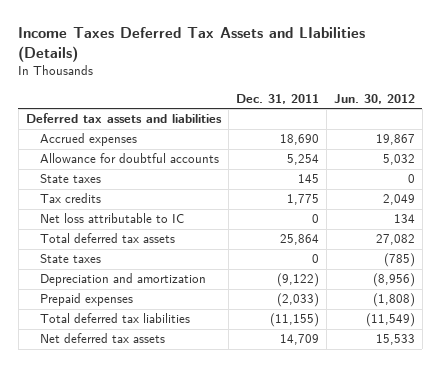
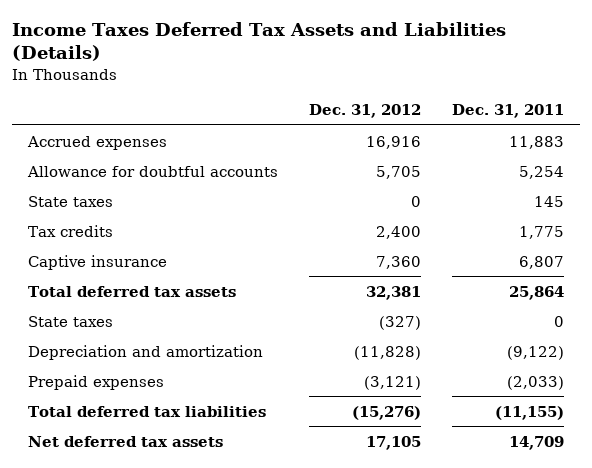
[18,27,366,63] Income Taxes Deferred Tax Assets and LIabilities (Details) -> [12,21,507,62] Income Taxes Deferred Tax Assets and Liabilities (Details)
[333,93,415,104] Jun. 30, 2012 -> none
none -> [309,104,422,119] Dec. 31, 2012
[25,113,222,124] Deferred tax assets and liabilities -> none
[279,134,319,146] 18,690 -> [509,135,565,149] 11,883
[40,213,185,224] Net loss attributable to IC -> none
none -> [28,254,168,270] Captive insurance

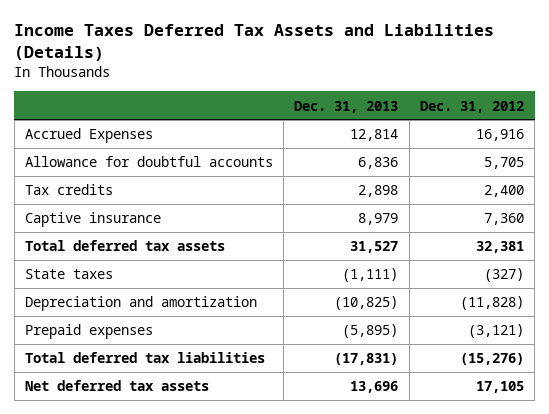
[452,104,565,119] Dec. 31, 2011 -> none
none -> [294,100,399,113] Dec. 31, 2013
[27,135,168,150] Accrued expenses -> [24,128,153,144] Accrued Expenses
[28,195,114,207] State taxes -> none

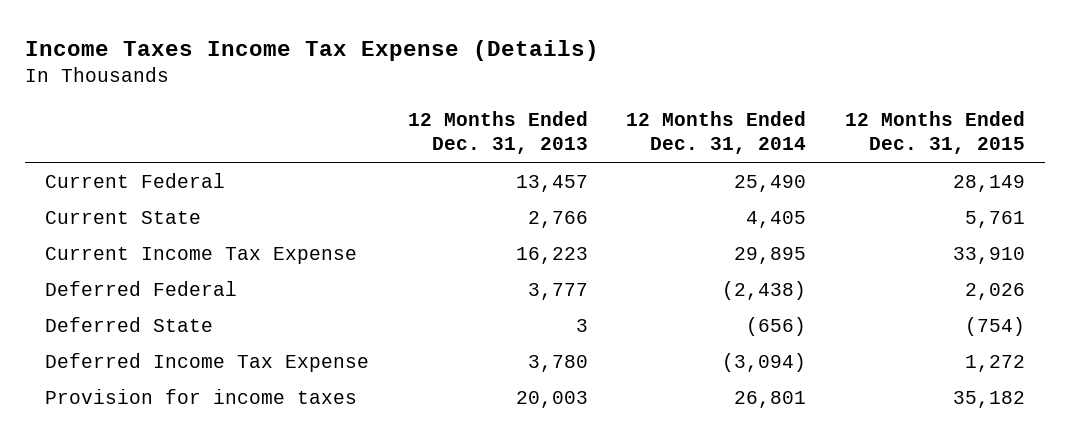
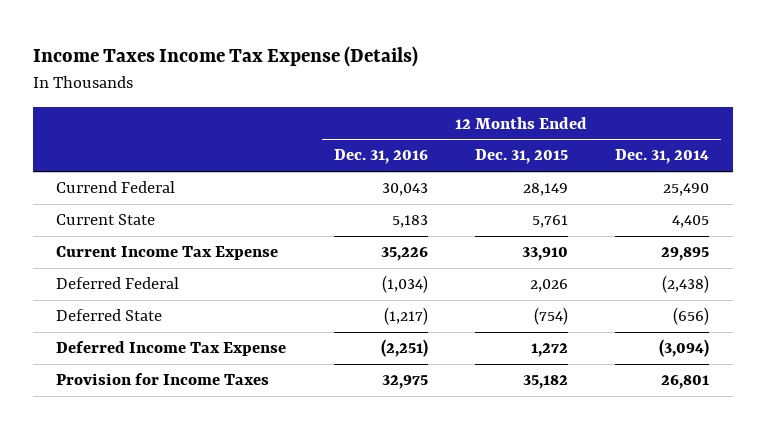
[407,111,588,155] 12 Months Ended Dec. 31, 2013 -> none
none -> [333,149,428,165] Dec. 31, 2016
[44,172,225,188] Current Federal -> [56,181,176,194] Currend Federal
[44,388,357,404] Provision for income taxes -> [56,373,270,386] Provision for Income Taxes

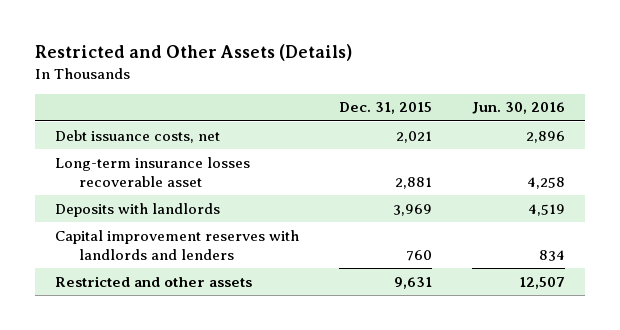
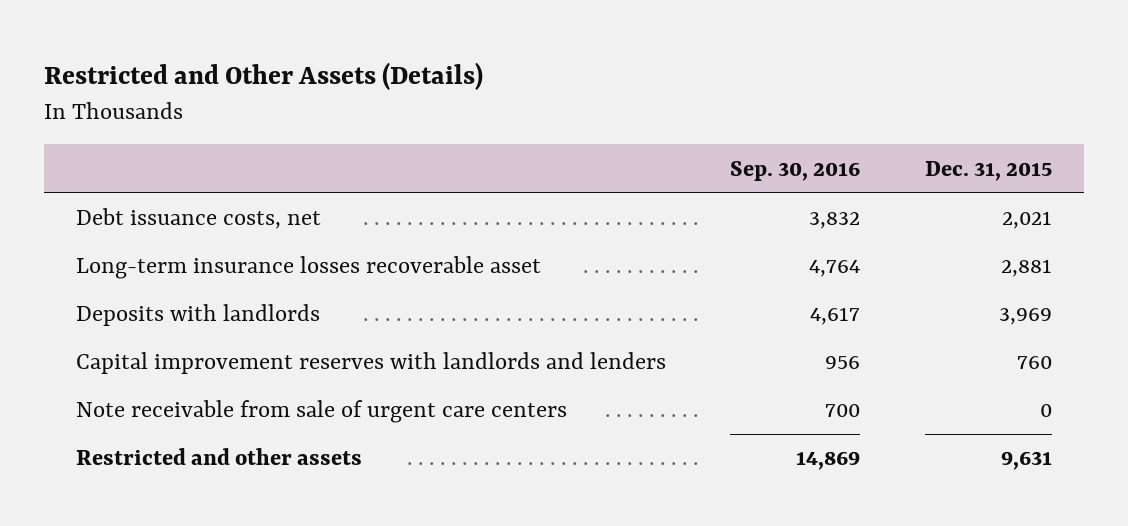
[471,102,565,115] Jun. 30, 2016 -> none
none -> [730,160,861,181] Sep. 30, 2016
none -> [76,400,568,424] Note receivable from sale of urgent care centers

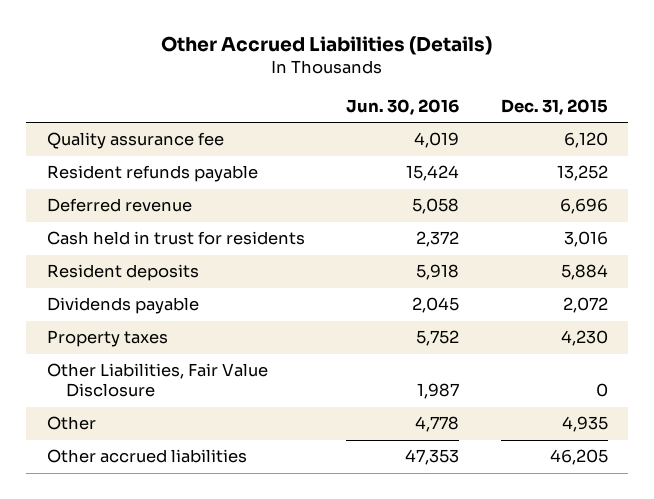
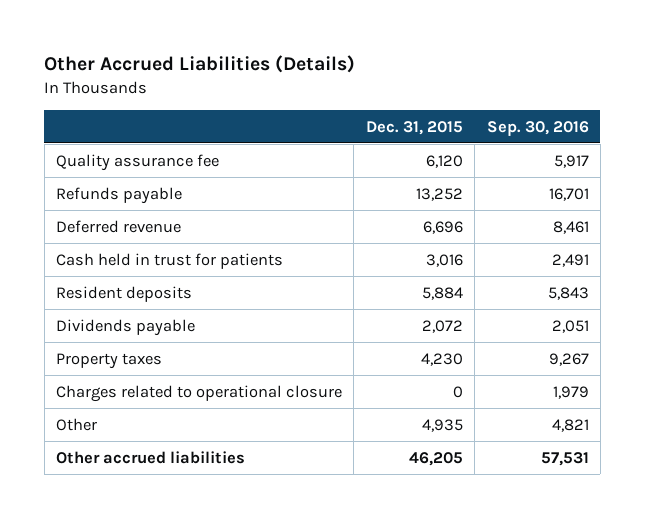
[346,99,460,116] Jun. 30, 2016 -> none
none -> [486,120,589,136] Sep. 30, 2016
[46,165,258,183] Resident refunds payable -> [56,186,183,204] Refunds payable
[46,231,305,246] Cash held in trust for residents -> [56,252,284,269] Cash held in trust for patients
[46,363,268,398] Other Liabilities, Fair Value Disclosure -> [56,384,343,402] Charges related to operational closure

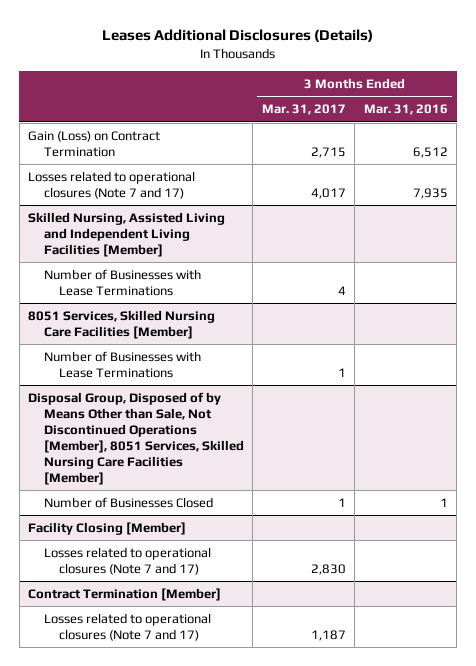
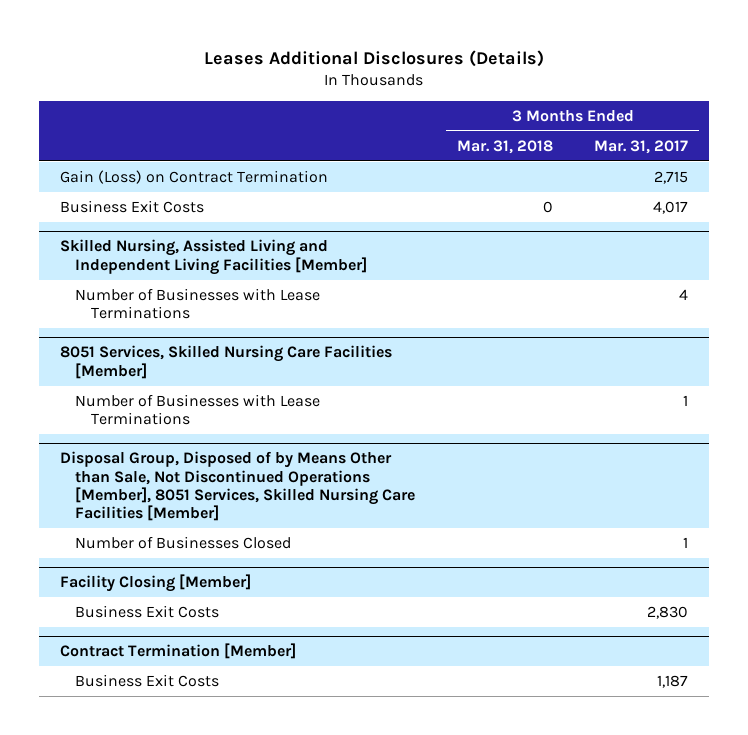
[363,104,448,116] Mar. 31, 2016 -> none
none -> [456,139,553,154] Mar. 31, 2018
[28,170,196,199] Losses related to operational closures (Note 7 and 17) -> [59,200,204,214] Business Exit Costs
[43,546,211,575] Losses related to operational closures (Note 7 and 17) -> [75,605,220,619] Business Exit Costs
[43,612,211,641] Losses related to operational closures (Note 7 and 17) -> [75,674,220,688] Business Exit Costs

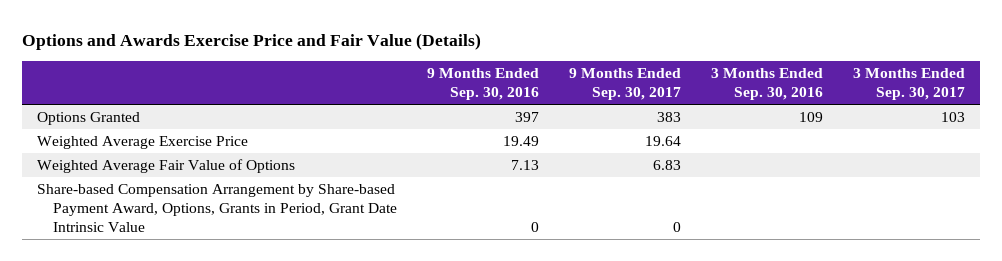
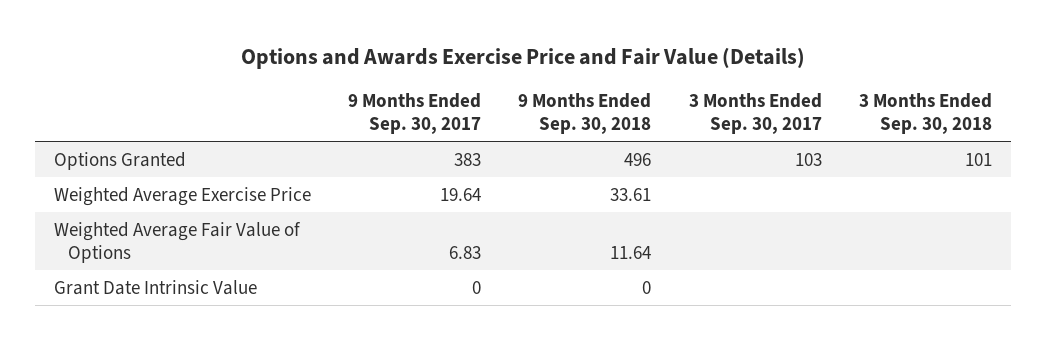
[427,68,540,100] 9 Months Ended Sep. 30, 2016 -> none
[711,68,824,100] 3 Months Ended Sep. 30, 2016 -> none
none -> [518,93,652,135] 9 Months Ended Sep. 30, 2018
none -> [859,93,993,135] 3 Months Ended Sep. 30, 2018
[36,184,398,232] Share-based Compensation Arrangement by Share-based Payment Award, Options, Grants in Period, Grant Date Intrinsic Value -> [53,279,257,295] Grant Date Intrinsic Value

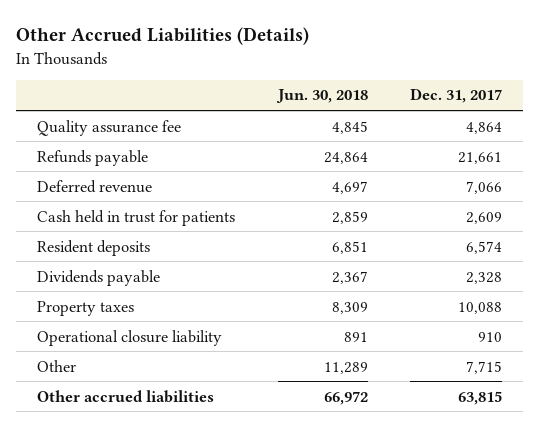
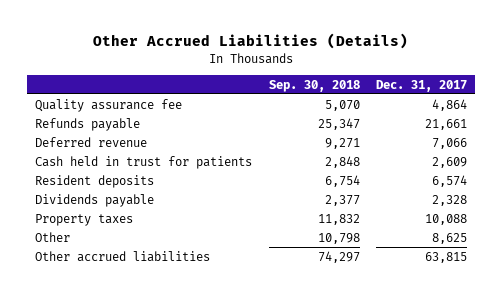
[275,89,368,104] Jun. 30, 2018 -> none
none -> [268,79,360,92] Sep. 30, 2018
[37,329,223,346] Operational closure liability -> none
[466,360,503,374] 7,715 -> [431,232,467,244] 8,625

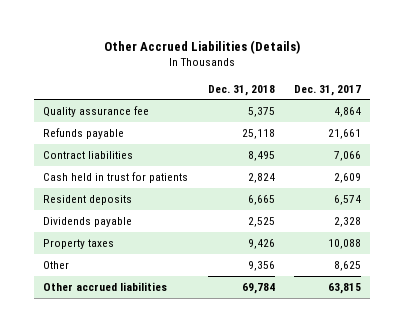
[268,79,360,92] Sep. 30, 2018 -> none
none -> [207,84,275,96] Dec. 31, 2018
[35,136,148,147] Deferred revenue -> [43,150,134,159] Contract liabilities

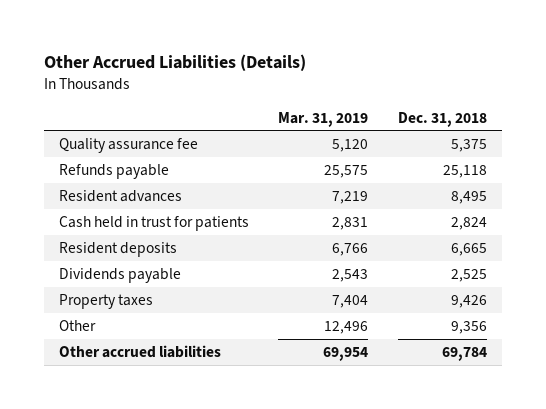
[293,84,361,96] Dec. 31, 2017 -> none
none -> [278,111,369,127] Mar. 31, 2019
[43,150,134,159] Contract liabilities -> [58,189,182,202] Resident advances

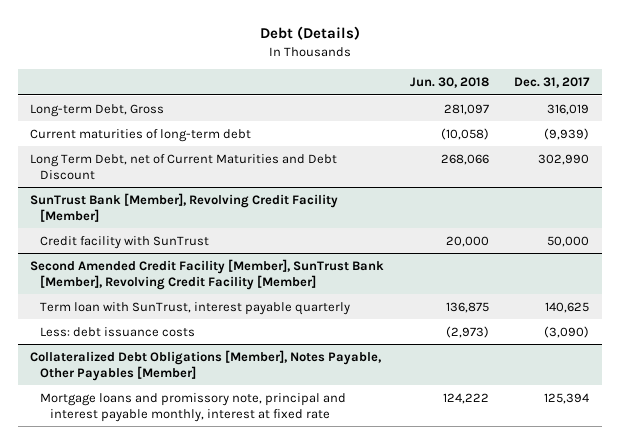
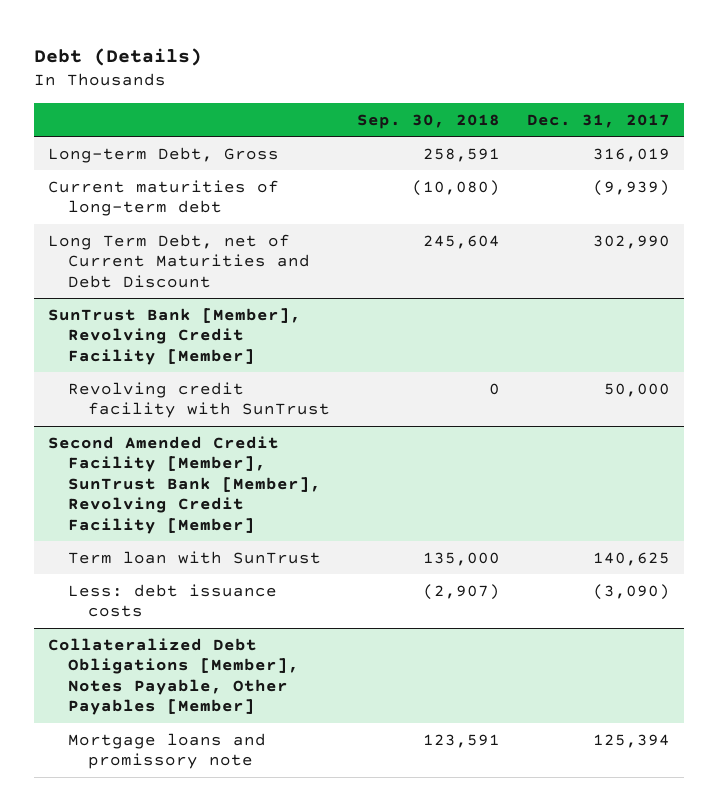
[409,77,489,89] Jun. 30, 2018 -> none
none -> [357,113,501,129] Sep. 30, 2018
[40,235,210,249] Credit facility with SunTrust -> [67,381,330,419] Revolving credit facility with SunTrust
[40,301,351,315] Term loan with SunTrust, interest payable quarterly -> [67,550,321,564] Term loan with SunTrust
[40,392,347,422] Mortgage loans and promissory note, principal and interest payable monthly, interest at fixed rate -> [67,732,266,770] Mortgage loans and promissory note

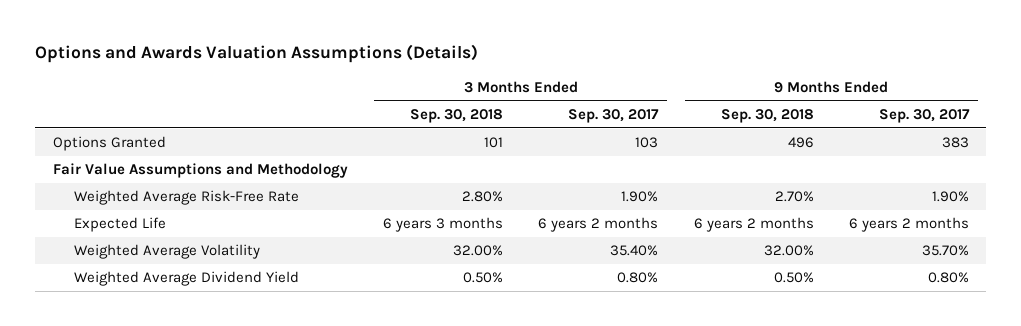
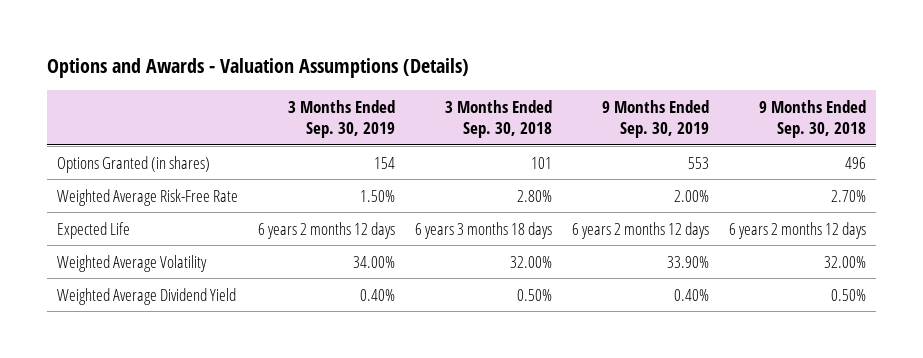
[34,44,478,64] Options and Awards Valuation Assumptions (Details) -> [47,58,470,79] Options and Awards - Valuation Assumptions (Details)
[568,108,660,123] Sep. 30, 2017 -> none
[878,108,970,123] Sep. 30, 2017 -> none
none -> [288,99,396,139] 3 Months Ended Sep. 30, 2019
none -> [602,99,710,139] 9 Months Ended Sep. 30, 2019
[52,163,348,179] Fair Value Assumptions and Methodology -> none
[52,136,166,152] Options Granted -> [57,155,211,173] Options Granted (in shares)
[382,217,503,233] 6 years 3 months -> [415,221,553,239] 6 years 3 months 18 days
[693,217,814,233] 6 years 2 months -> [728,221,866,239] 6 years 2 months 12 days

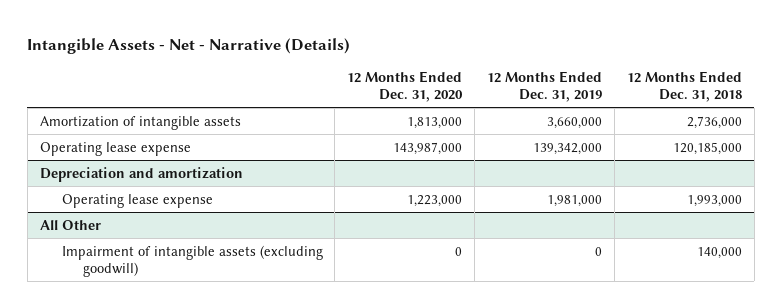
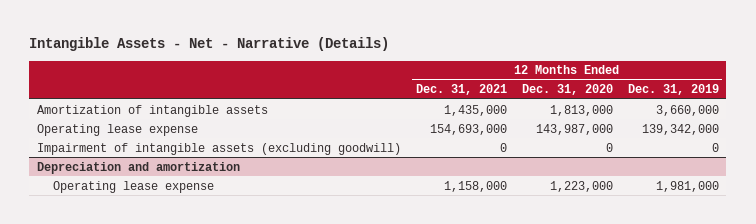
[627,70,743,102] 12 Months Ended Dec. 31, 2018 -> none
none -> [415,84,507,96] Dec. 31, 2021
none -> [36,142,401,155] Impairment of intangible assets (excluding goodwill)
[39,219,101,230] All Other -> none
[61,244,323,277] Impairment of intangible assets (excluding goodwill) -> none

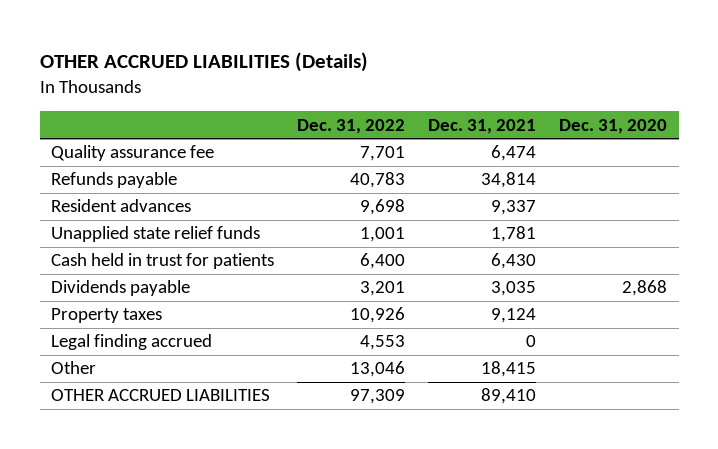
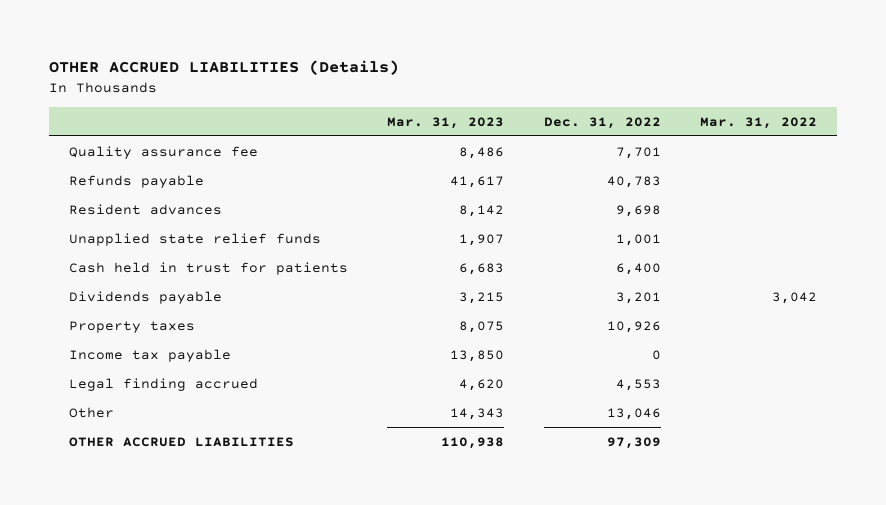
[428,118,537,134] Dec. 31, 2021 -> none
[559,118,668,134] Dec. 31, 2020 -> none
none -> [387,116,505,129] Mar. 31, 2023
none -> [699,116,817,129] Mar. 31, 2022
none -> [68,348,231,362] Income tax payable

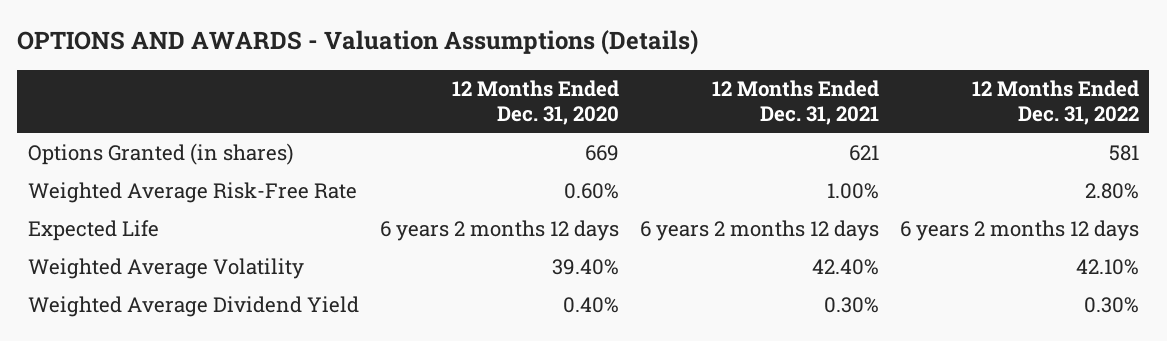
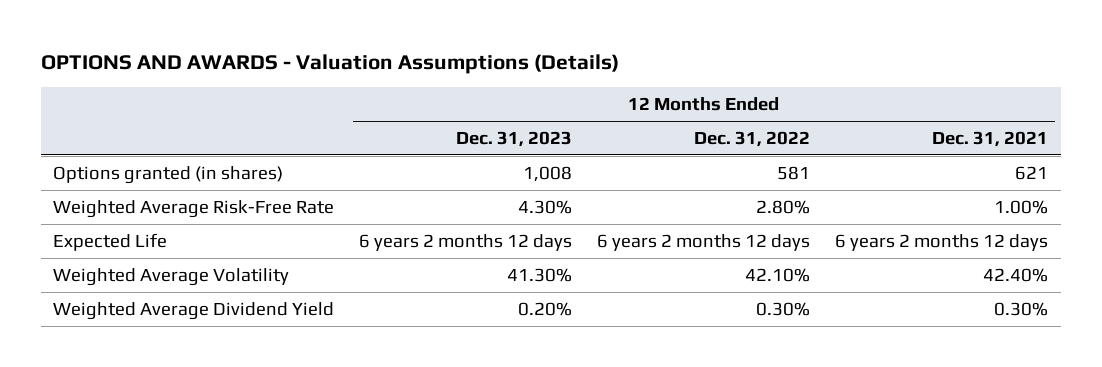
[451,80,619,126] 12 Months Ended Dec. 31, 2020 -> none
none -> [456,130,573,147] Dec. 31, 2023
[27,143,294,166] Options Granted (in shares) -> [53,165,284,184] Options granted (in shares)

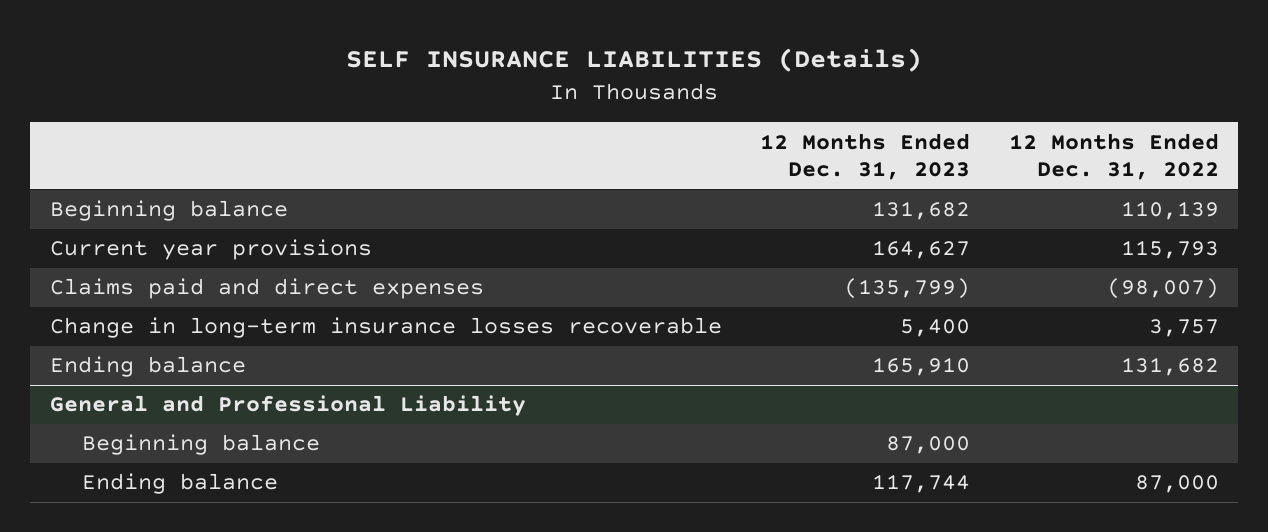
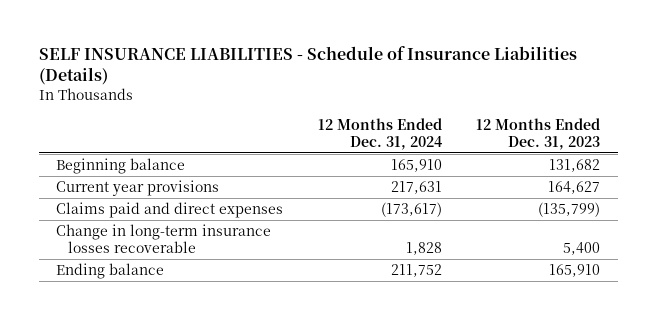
[346,48,923,73] SELF INSURANCE LIABILITIES (Details) -> [38,46,577,86] SELF INSURANCE LIABILITIES - Schedule of Insurance Liabilities (Details)
[1008,132,1219,181] 12 Months Ended Dec. 31, 2022 -> none
none -> [317,117,442,150] 12 Months Ended Dec. 31, 2024
[49,395,526,417] General and Professional Liability -> none
[82,434,321,456] Beginning balance -> none
[82,473,279,495] Ending balance -> none

